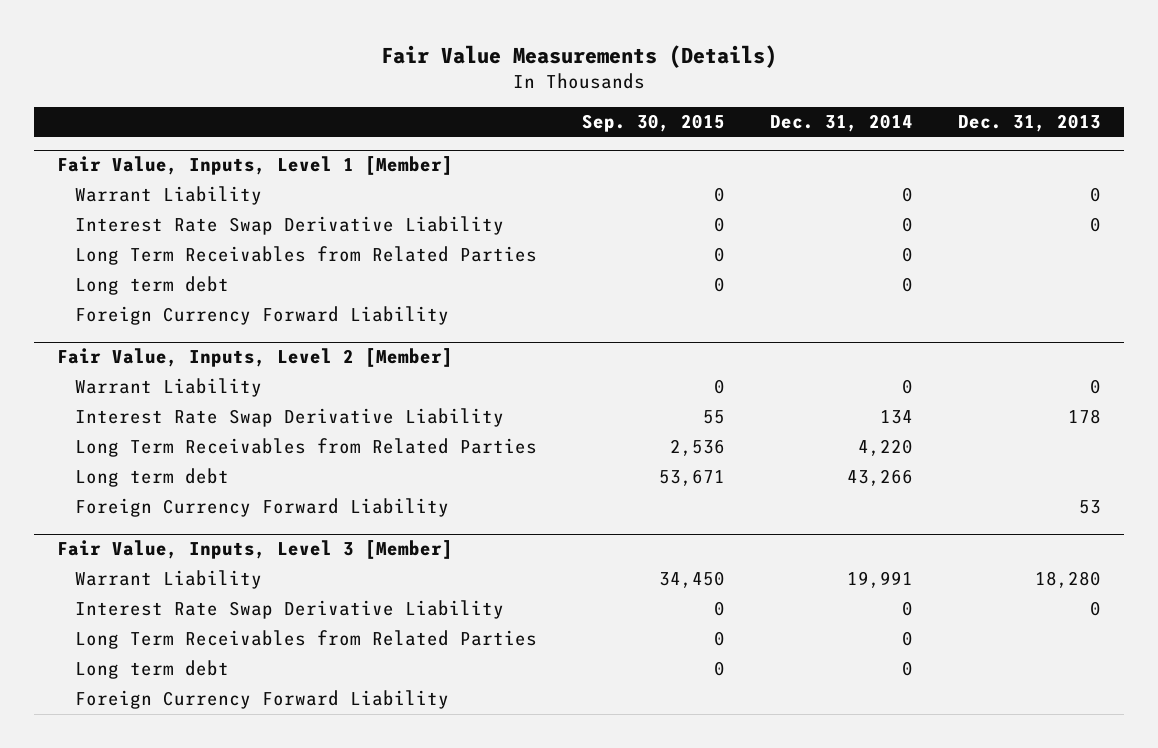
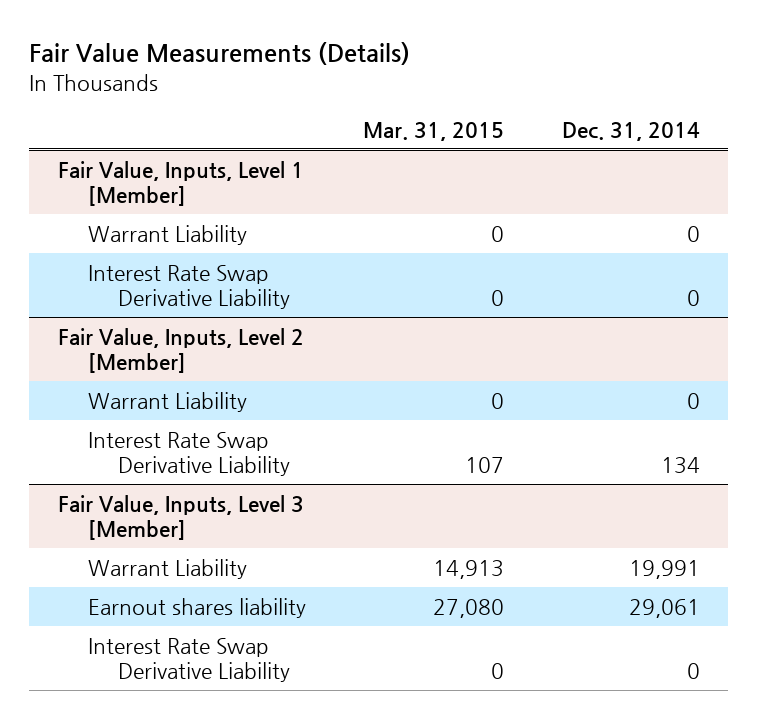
[582,114,726,133] Sep. 30, 2015 -> none
[958,114,1102,133] Dec. 31, 2013 -> none
none -> [363,121,505,141] Mar. 31, 2015
[75,246,538,266] Long Term Receivables from Related Parties -> none
[75,276,230,296] Long term debt -> none
[75,306,450,326] Foreign Currency Forward Liability -> none
[75,438,538,458] Long Term Receivables from Related Parties -> none
[75,468,230,488] Long term debt -> none
[75,498,450,518] Foreign Currency Forward Liability -> none
none -> [88,597,307,618] Earnout shares liability
[75,630,538,650] Long Term Receivables from Related Parties -> none
[75,660,230,680] Long term debt -> none
[75,690,450,710] Foreign Currency Forward Liability -> none

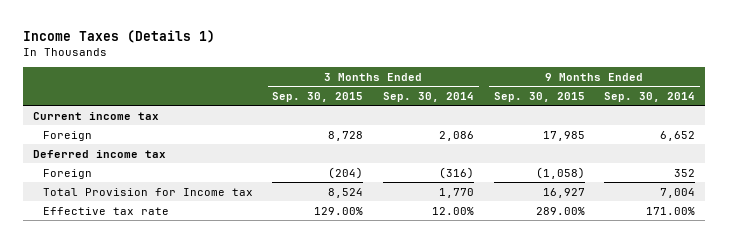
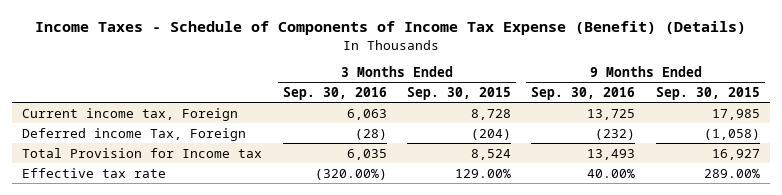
[23,29,216,43] Income Taxes (Details 1) -> [34,21,746,36] Income Taxes - Schedule of Components of Income Tax Expense (Benefit) (Details)
[383,91,475,102] Sep. 30, 2014 -> none
[604,91,696,102] Sep. 30, 2014 -> none
none -> [282,87,387,101] Sep. 30, 2016
none -> [531,87,636,101] Sep. 30, 2016
[33,111,160,120] Current income tax -> none
[33,149,167,158] Deferred income tax -> none
[42,130,92,141] Foreign -> [22,107,239,121] Current income tax, Foreign
[42,168,92,179] Foreign -> [22,127,247,141] Deferred income Tax, Foreign

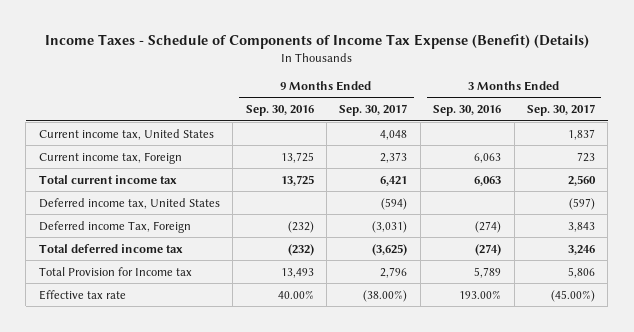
[406,87,511,101] Sep. 30, 2015 -> none
[655,87,760,101] Sep. 30, 2015 -> none
none -> [339,104,408,117] Sep. 30, 2017
none -> [526,104,595,117] Sep. 30, 2017
none -> [38,128,214,140] Current income tax, United States
none -> [38,174,177,184] Total current income tax
none -> [38,197,220,209] Deferred income tax, United States
[354,128,387,140] (28) -> [475,220,502,233] (274)
none -> [38,243,183,253] Total deferred income tax
[346,148,387,160] 6,035 -> [474,266,502,278] 5,789
[314,168,387,180] (320.00%) -> [459,289,502,299] 193.00%

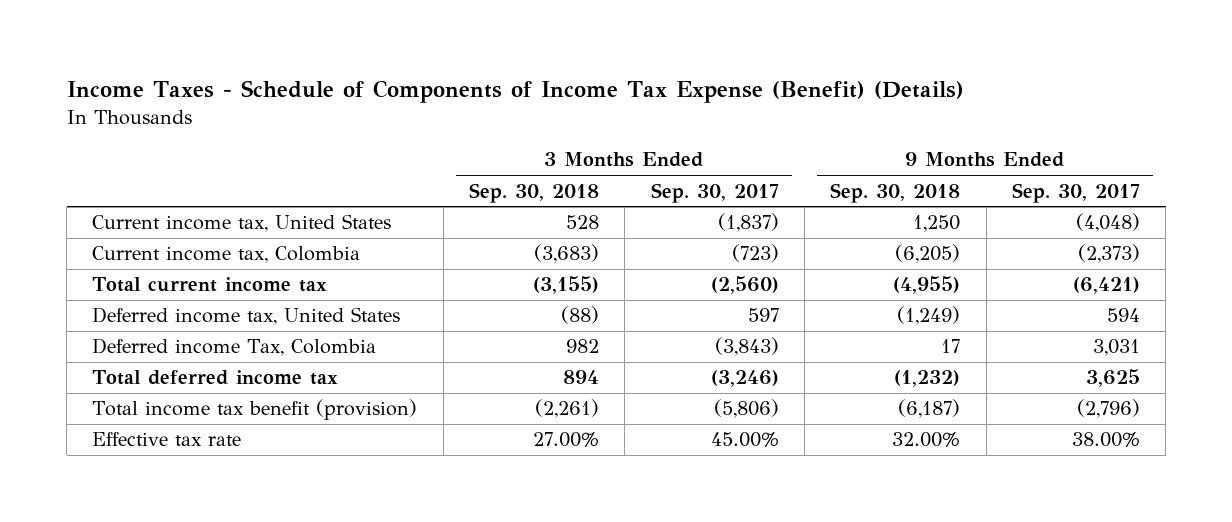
[245,105,314,117] Sep. 30, 2016 -> none
[433,105,502,117] Sep. 30, 2016 -> none
none -> [469,182,600,203] Sep. 30, 2018
none -> [830,182,961,203] Sep. 30, 2018
[380,129,408,140] 4,048 -> [1076,213,1141,233] (4,048)
[567,128,595,140] 1,837 -> [717,213,779,233] (1,837)
[38,151,182,164] Current income tax, Foreign -> [92,246,361,264] Current income tax, Colombia
[380,151,408,163] 2,373 -> [1078,244,1141,264] (2,373)
[576,151,595,162] 723 -> [731,244,779,263] (723)
[380,175,408,186] 6,421 -> [1073,277,1141,295] (6,421)
[567,174,596,186] 2,560 -> [710,276,779,295] (2,560)
[381,197,408,210] (594) -> [1107,308,1141,323] 594
[568,197,595,210] (597) -> [747,308,779,323] 597
[38,220,191,233] Deferred income Tax, Foreign -> [92,338,377,357] Deferred income Tax, Colombia
[372,220,408,233] (3,031) -> [1093,339,1141,357] 3,031
[567,221,595,232] 3,843 -> [714,337,779,357] (3,843)
[372,243,408,256] (3,625) -> [1086,369,1141,388] 3,625
[567,244,595,255] 3,246 -> [710,370,779,388] (3,246)
[38,266,192,276] Total Provision for Income tax -> [92,399,418,421] Total income tax benefit (provision)
[380,266,408,278] 2,796 -> [1077,399,1141,419] (2,796)
[567,266,595,278] 5,806 -> [713,399,779,419] (5,806)
[363,289,408,302] (38.00%) -> [1072,432,1141,448] 38.00%
[550,289,595,302] (45.00%) -> [710,432,779,448] 45.00%

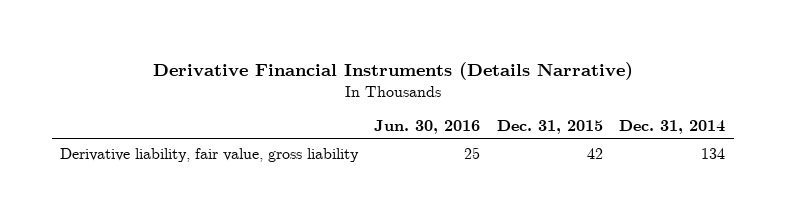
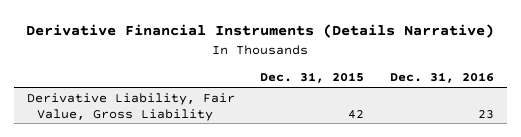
[374,120,481,135] Jun. 30, 2016 -> none
[619,120,726,135] Dec. 31, 2014 -> none
none -> [389,72,494,84] Dec. 31, 2016
[59,147,359,162] Derivative liability, fair value, gross liability -> [26,92,235,121] Derivative Liability, Fair Value, Gross Liability

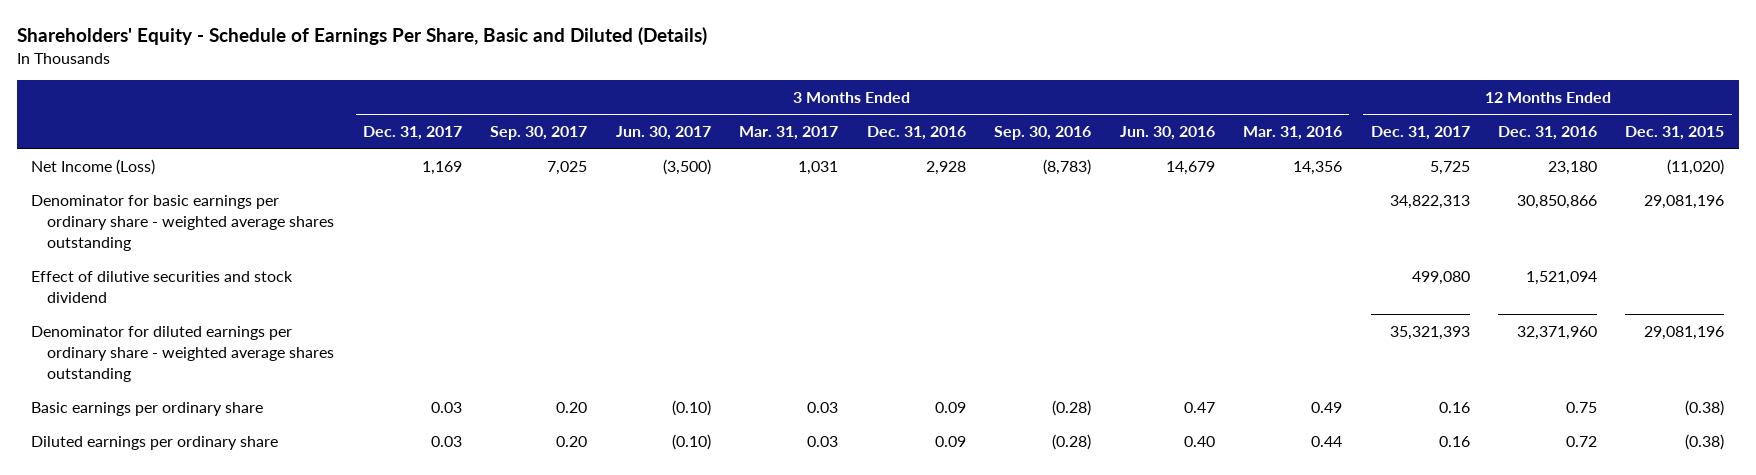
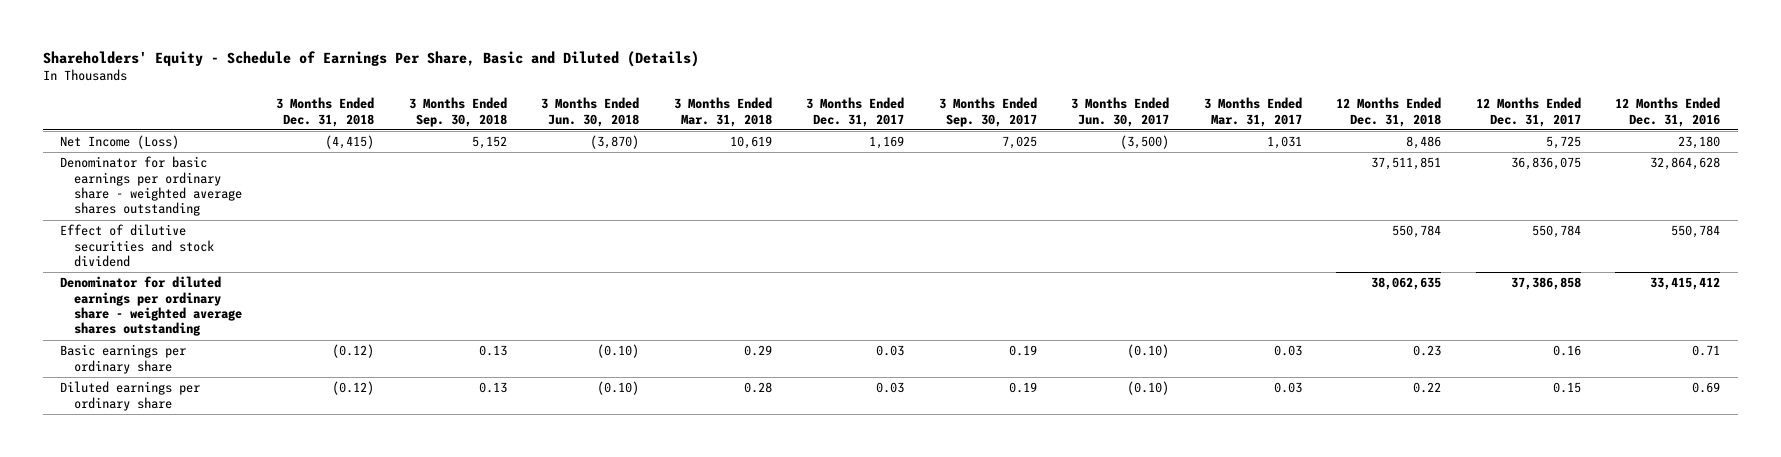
[866,125,966,140] Dec. 31, 2016 -> none
[994,125,1092,140] Sep. 30, 2016 -> none
[1119,125,1215,140] Jun. 30, 2016 -> none
[1243,125,1343,140] Mar. 31, 2016 -> none
[1625,125,1725,140] Dec. 31, 2015 -> none
none -> [276,97,375,127] 3 Months Ended Dec. 31, 2018
none -> [408,97,507,127] 3 Months Ended Sep. 30, 2018
none -> [541,97,640,127] 3 Months Ended Jun. 30, 2018
none -> [673,97,772,127] 3 Months Ended Mar. 31, 2018
none -> [1336,97,1442,127] 12 Months Ended Dec. 31, 2018
[1389,194,1470,209] 34,822,313 -> [1510,157,1581,171] 36,836,075
[1517,194,1598,209] 30,850,866 -> [1650,157,1721,171] 32,864,628
[1411,270,1470,285] 499,080 -> [1531,225,1581,239] 550,784
[1526,270,1598,285] 1,521,094 -> [1671,225,1721,239] 550,784
[1389,325,1470,340] 35,321,393 -> [1510,277,1581,291] 37,386,858
[1517,325,1598,340] 32,371,960 -> [1650,277,1721,291] 33,415,412
[556,401,588,413] 0.20 -> [1008,345,1037,357] 0.19
[1566,401,1598,413] 0.75 -> [1692,345,1721,357] 0.71
[556,435,588,447] 0.20 -> [1008,382,1037,394] 0.19
[1438,435,1470,447] 0.16 -> [1552,382,1581,394] 0.15
[1566,435,1598,447] 0.72 -> [1692,382,1721,394] 0.69

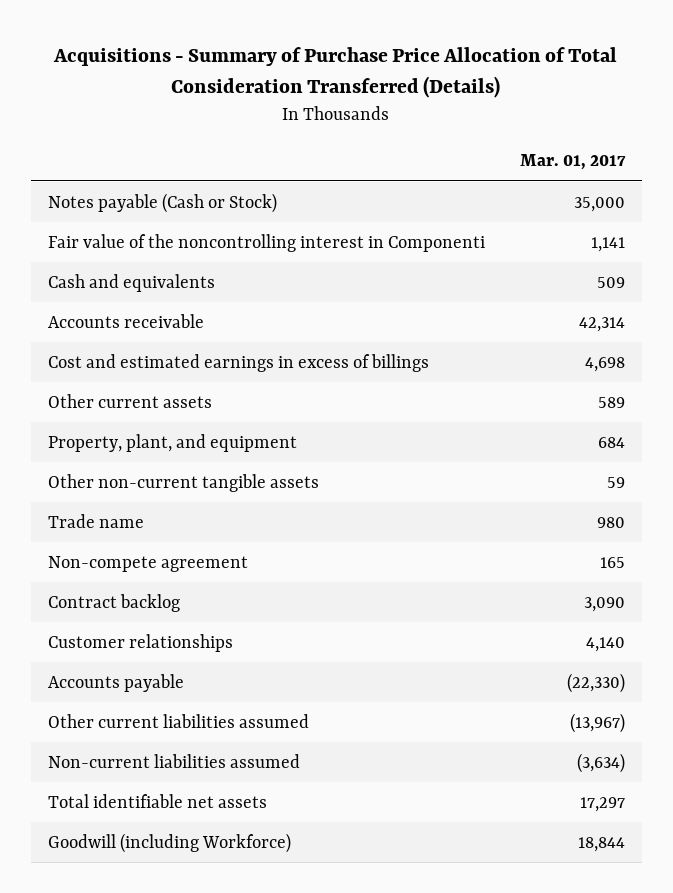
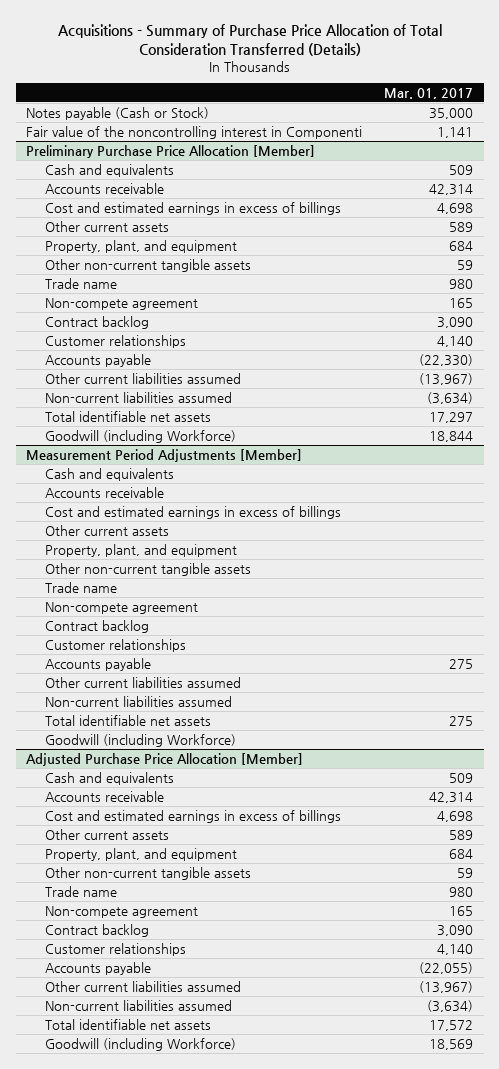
none -> [26,144,316,158] Preliminary Purchase Price Allocation [Member]
none -> [26,448,303,462] Measurement Period Adjustments [Member]
none -> [45,467,175,481] Cash and equivalents
none -> [45,486,165,498] Accounts receivable
none -> [45,505,342,519] Cost and estimated earnings in excess of billings
none -> [45,524,170,536] Other current assets
none -> [45,543,238,557] Property, plant, and equipment
none -> [45,562,252,576] Other non-current tangible assets
none -> [45,581,118,593] Trade name
none -> [45,601,199,614] Non-compete agreement
none -> [45,619,150,633] Contract backlog
none -> [45,638,187,652] Customer relationships
none -> [45,657,152,671] Accounts payable
none -> [45,676,242,688] Other current liabilities assumed
none -> [45,695,233,707] Non-current liabilities assumed
none -> [45,714,212,726] Total identifiable net assets
none -> [45,733,237,747] Goodwill (including Workforce)
none -> [26,752,304,766] Adjusted Purchase Price Allocation [Member]
none -> [45,771,175,785] Cash and equivalents
none -> [45,790,165,802] Accounts receivable
none -> [45,809,342,823] Cost and estimated earnings in excess of billings
none -> [45,828,170,840] Other current assets
none -> [45,847,238,861] Property, plant, and equipment
none -> [45,866,252,880] Other non-current tangible assets
none -> [45,885,118,897] Trade name
none -> [45,905,199,918] Non-compete agreement
none -> [45,923,150,937] Contract backlog
none -> [45,942,187,956] Customer relationships
none -> [45,961,152,975] Accounts payable
none -> [45,980,242,992] Other current liabilities assumed
none -> [45,999,233,1011] Non-current liabilities assumed
none -> [45,1018,212,1030] Total identifiable net assets
none -> [45,1037,237,1051] Goodwill (including Workforce)

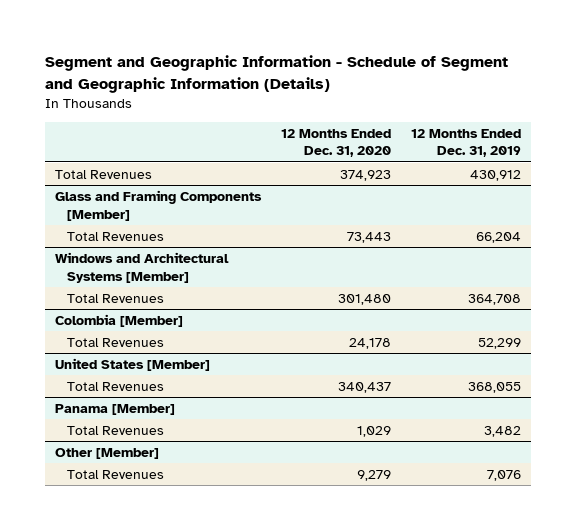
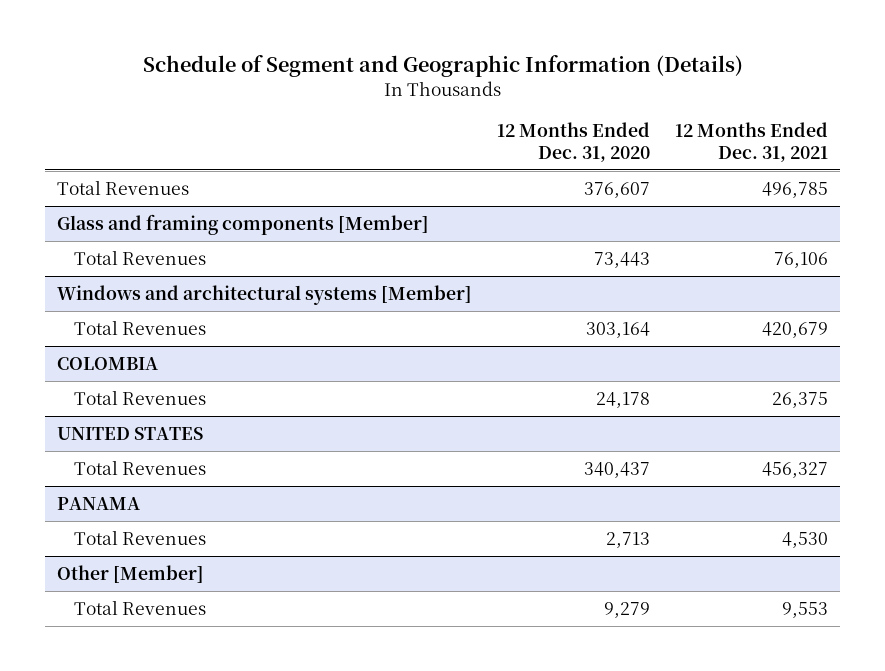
[44,54,508,93] Segment and Geographic Information - Schedule of Segment and Geographic Information (Details) -> [142,55,743,78] Schedule of Segment and Geographic Information (Details)
[411,128,522,158] 12 Months Ended Dec. 31, 2019 -> none
none -> [674,121,828,162] 12 Months Ended Dec. 31, 2021
[339,169,391,181] 374,923 -> [584,181,651,198] 376,607
[54,189,262,221] Glass and Framing Components [Member] -> [57,213,430,235] Glass and framing components [Member]
[54,251,229,283] Windows and Architectural Systems [Member] -> [57,284,473,305] Windows and architectural systems [Member]
[337,293,391,305] 301,480 -> [586,321,651,338] 303,164
[54,313,183,327] Colombia [Member] -> [57,356,159,370] COLOMBIA
[54,357,210,371] United States [Member] -> [57,426,204,440] UNITED STATES
[54,403,175,415] Panama [Member] -> [57,496,141,510] PANAMA
[356,425,391,437] 1,029 -> [606,531,651,548] 2,713

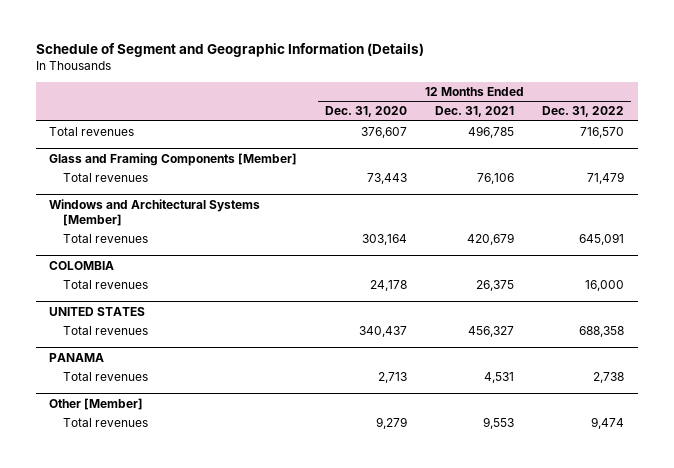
none -> [542,106,625,118] Dec. 31, 2022
[57,179,190,195] Total Revenues -> [49,127,135,137] Total revenues
[57,213,430,235] Glass and framing components [Member] -> [49,152,298,166] Glass and Framing Components [Member]
[74,249,207,265] Total Revenues -> [63,173,149,183] Total revenues
[57,284,473,305] Windows and architectural systems [Member] -> [49,198,261,226] Windows and Architectural Systems [Member]
[74,319,207,335] Total Revenues -> [63,234,149,244] Total revenues
[74,389,207,405] Total Revenues -> [63,280,149,290] Total revenues
[74,459,207,475] Total Revenues -> [63,326,149,336] Total revenues
[74,529,207,545] Total Revenues -> [63,372,149,382] Total revenues
[781,531,828,548] 4,530 -> [484,372,515,384] 4,531
[74,599,207,615] Total Revenues -> [63,418,149,428] Total revenues

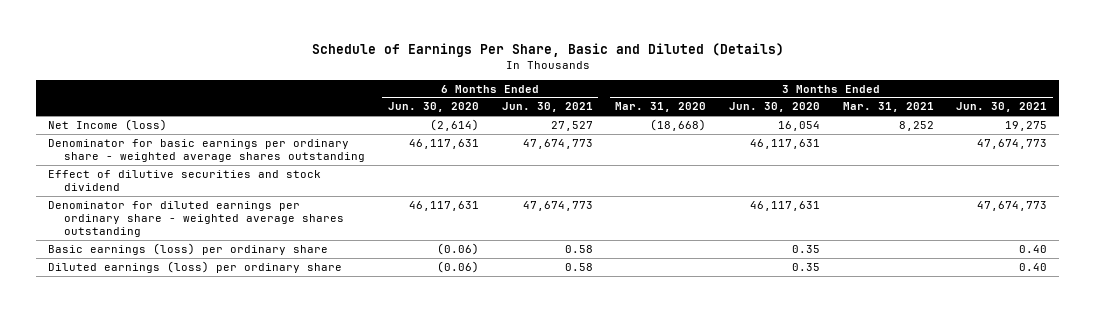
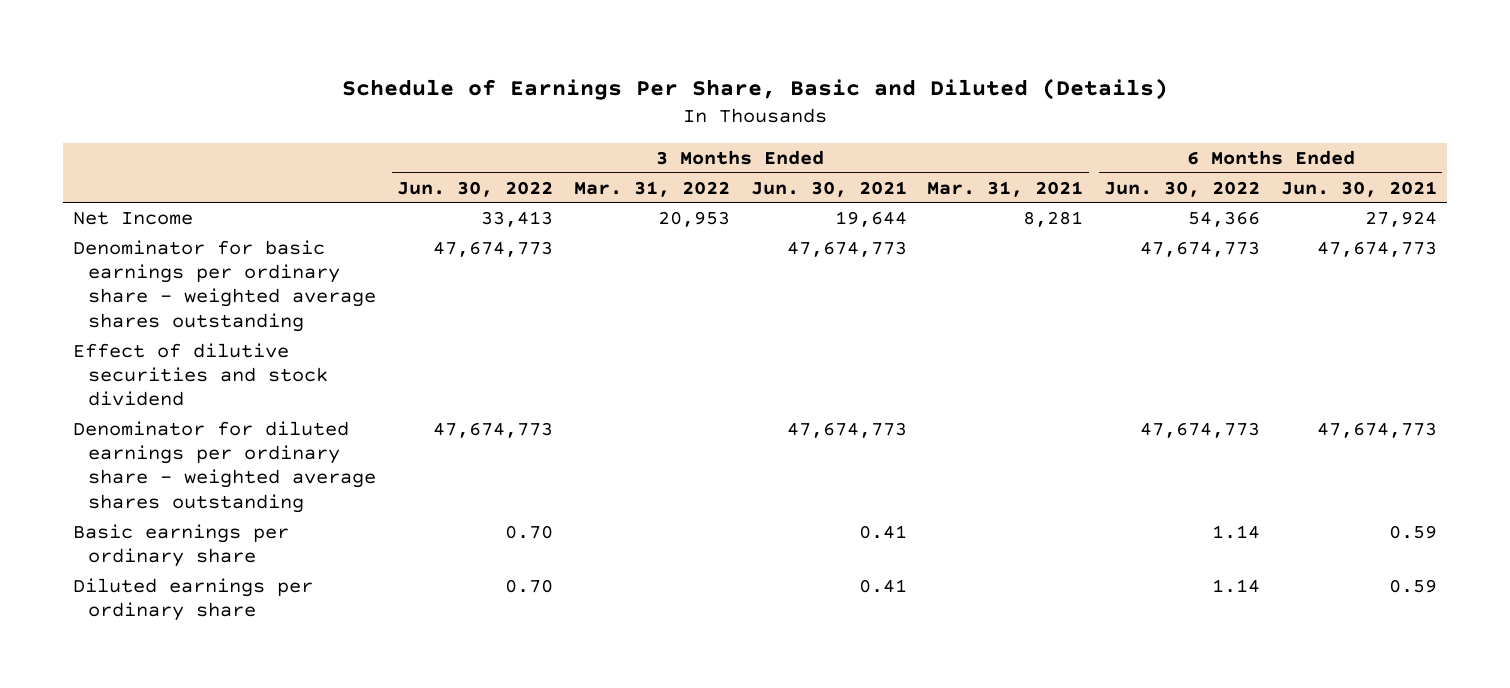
[387,102,479,113] Jun. 30, 2020 -> none
[615,102,707,113] Mar. 31, 2020 -> none
[728,102,820,113] Jun. 30, 2020 -> none
none -> [396,180,553,197] Jun. 30, 2022
none -> [573,180,730,197] Mar. 31, 2022
none -> [1104,180,1261,197] Jun. 30, 2022
[47,118,167,131] Net Income (loss) -> [73,210,194,225] Net Income
[550,120,593,131] 27,527 -> [1365,210,1438,227] 27,924
[898,120,934,131] 8,252 -> [1023,210,1084,227] 8,281
[1005,120,1048,131] 19,275 -> [834,210,907,227] 19,644
[47,242,328,255] Basic earnings (loss) per ordinary share -> [73,523,290,568] Basic earnings per ordinary share
[564,244,593,253] 0.58 -> [1389,524,1438,539] 0.59
[1019,244,1048,253] 0.40 -> [858,524,907,539] 0.41
[47,260,342,273] Diluted earnings (loss) per ordinary share -> [73,577,314,622] Diluted earnings per ordinary share
[564,262,593,271] 0.58 -> [1389,578,1438,593] 0.59
[1019,262,1048,271] 0.40 -> [858,578,907,593] 0.41

